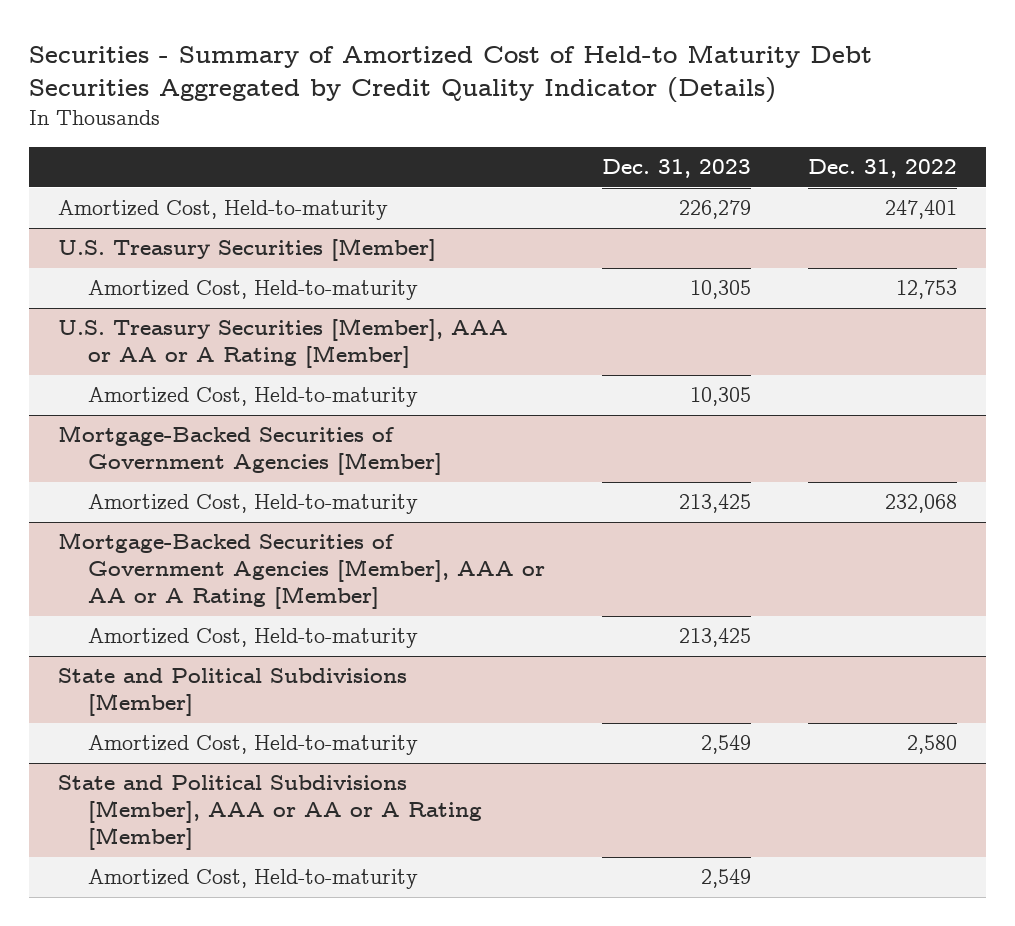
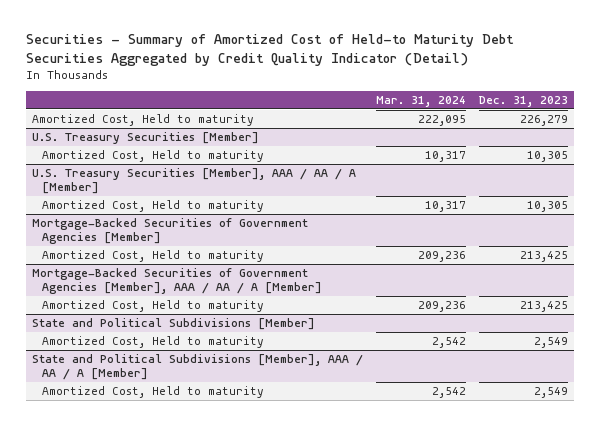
[29,44,873,104] Securities - Summary of Amortized Cost of Held-to Maturity Debt Securities Aggregated by Credit Quality Indicator (Details) -> [25,34,514,66] Securities - Summary of Amortized Cost of Held-to Maturity Debt Securities Aggregated by Credit Quality Indicator (Detail)
[808,159,958,179] Dec. 31, 2022 -> none
none -> [375,95,466,107] Mar. 31, 2024
[57,200,388,221] Amortized Cost, Held-to-maturity -> [31,113,254,126] Amortized Cost, Held to maturity
[88,280,419,301] Amortized Cost, Held-to-maturity -> [41,149,264,162] Amortized Cost, Held to maturity
[57,318,508,369] U.S. Treasury Securities [Member], AAA or AA or A Rating [Member] -> [31,167,356,195] U.S. Treasury Securities [Member], AAA / AA / A [Member]
[88,387,419,408] Amortized Cost, Held-to-maturity -> [41,199,264,212] Amortized Cost, Held to maturity
[88,494,419,515] Amortized Cost, Held-to-maturity -> [41,249,264,262] Amortized Cost, Held to maturity
[57,532,546,610] Mortgage-Backed Securities of Government Agencies [Member], AAA or AA or A Rating [Member] -> [31,267,322,295] Mortgage-Backed Securities of Government Agencies [Member], AAA / AA / A [Member]
[88,628,419,649] Amortized Cost, Held-to-maturity -> [41,299,264,312] Amortized Cost, Held to maturity
[88,735,419,756] Amortized Cost, Held-to-maturity -> [41,335,264,348] Amortized Cost, Held to maturity
[57,775,483,851] State and Political Subdivisions [Member], AAA or AA or A Rating [Member] -> [31,353,363,381] State and Political Subdivisions [Member], AAA / AA / A [Member]
[88,869,419,890] Amortized Cost, Held-to-maturity -> [41,385,264,398] Amortized Cost, Held to maturity

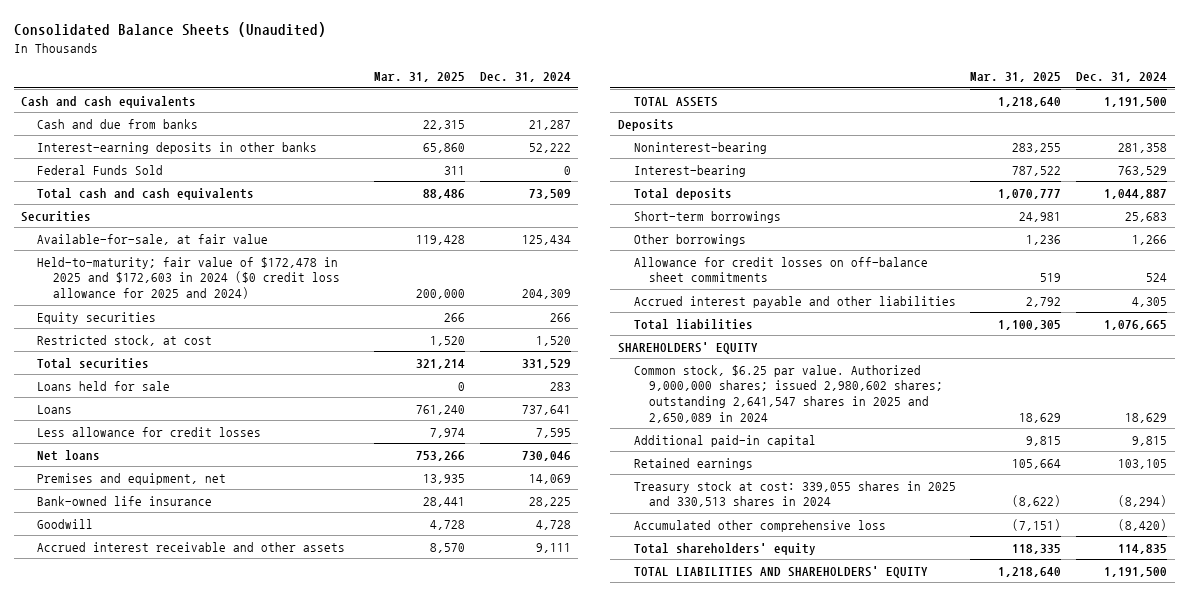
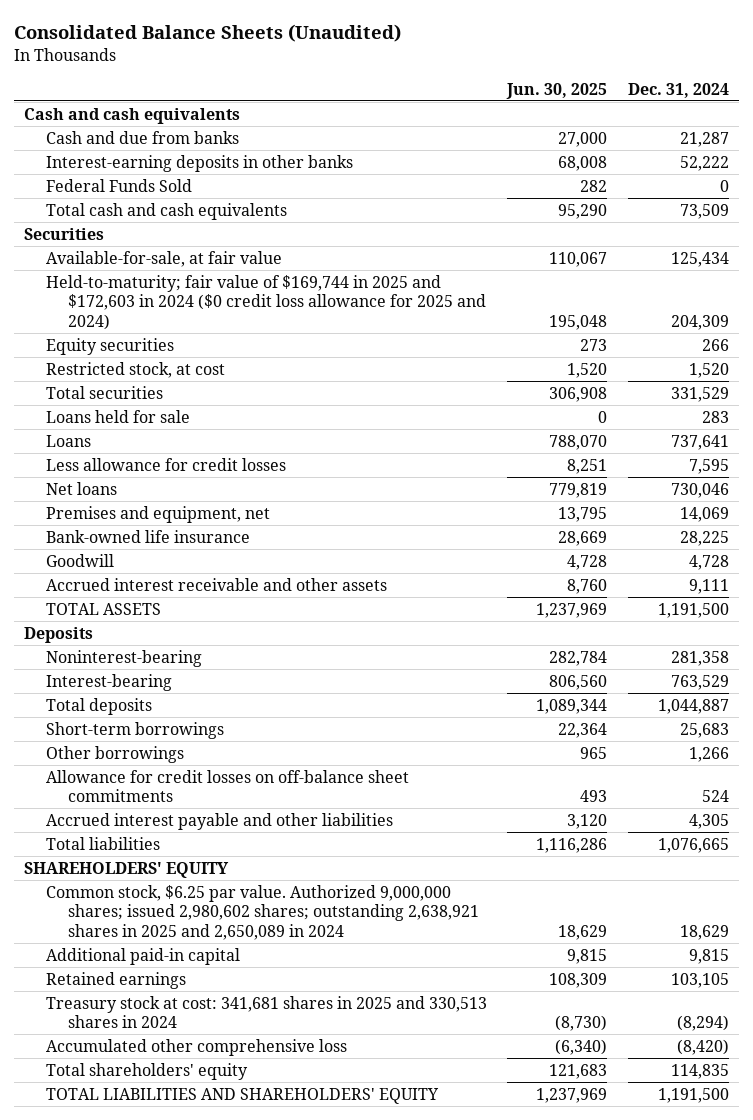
[373,72,465,83] Mar. 31, 2025 -> none
none -> [506,82,608,99] Jun. 30, 2025
[37,256,340,299] Held-to-maturity; fair value of $172,478 in 2025 and $172,603 in 2024 ($0 credit loss allowance for 2025 and 2024) -> [46,274,487,330] Held-to-maturity; fair value of $169,744 in 2025 and $172,603 in 2024 ($0 credit loss allowance for 2025 and 2024)
[633,364,944,423] Common stock, $6.25 par value. Authorized 9,000,000 shares; issued 2,980,602 shares; outstanding 2,641,547 shares in 2025 and 2,650,089 in 2024 -> [46,884,480,940] Common stock, $6.25 par value. Authorized 9,000,000 shares; issued 2,980,602 shares; outstanding 2,638,921 shares in 2025 and 2,650,089 in 2024
[633,480,956,508] Treasury stock at cost: 339,055 shares in 2025 and 330,513 shares in 2024 -> [46,995,488,1029] Treasury stock at cost: 341,681 shares in 2025 and 330,513 shares in 2024

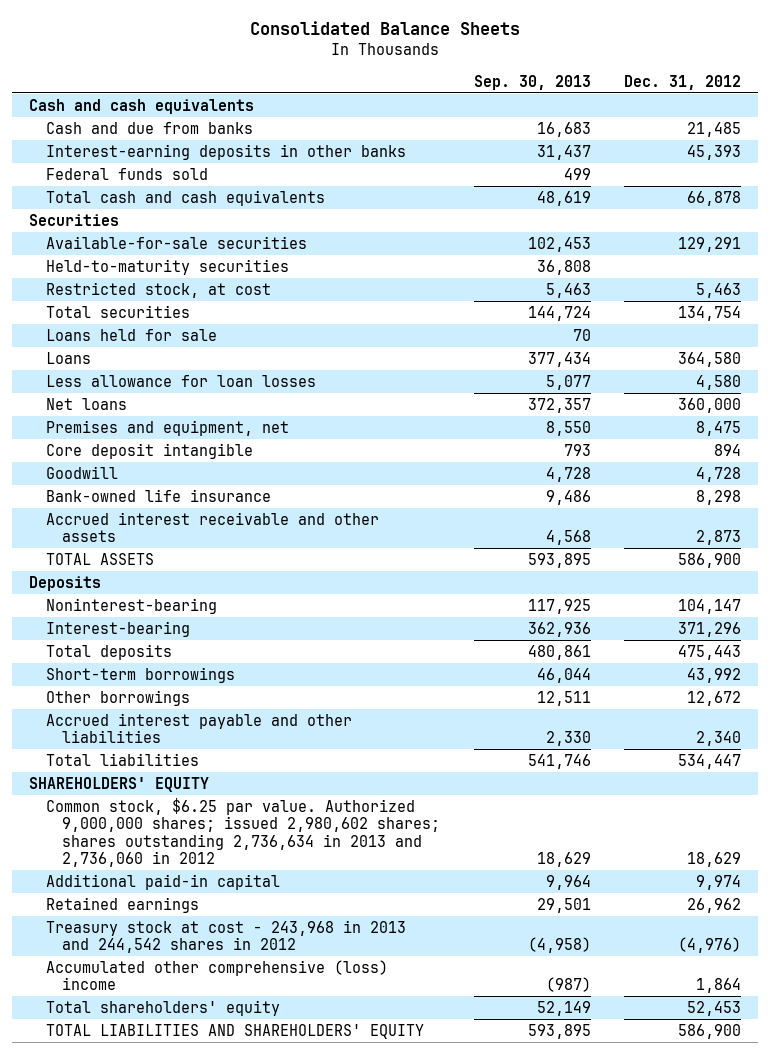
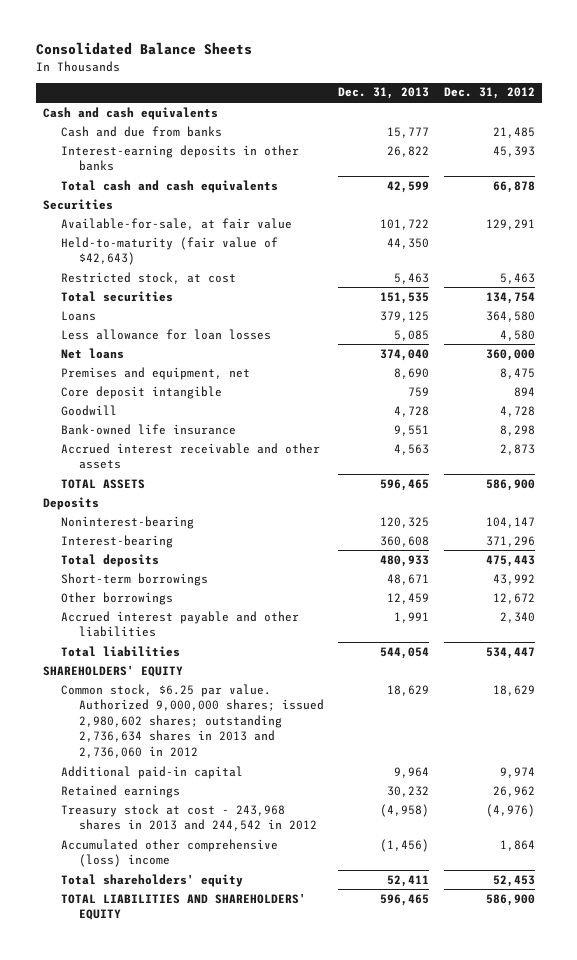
[473,74,591,90] Sep. 30, 2013 -> none
none -> [338,87,430,100] Dec. 31, 2013
[45,167,208,180] Federal funds sold -> none
[45,235,307,249] Available-for-sale securities -> [60,217,292,230] Available-for-sale, at fair value
[45,258,289,275] Held-to-maturity securities -> [60,236,278,266] Held-to-maturity (fair value of $42,643)
[45,328,217,341] Loans held for sale -> none
[45,797,441,868] Common stock, $6.25 par value. Authorized 9,000,000 shares; issued 2,980,602 shares; shares outstanding 2,736,634 in 2013 and 2,736,060 in 2012 -> [60,683,325,759] Common stock, $6.25 par value. Authorized 9,000,000 shares; issued 2,980,602 shares; outstanding 2,736,634 shares in 2013 and 2,736,060 in 2012
[45,919,406,954] Treasury stock at cost - 243,968 in 2013 and 244,542 shares in 2012 -> [60,803,318,832] Treasury stock at cost - 243,968 shares in 2013 and 244,542 in 2012

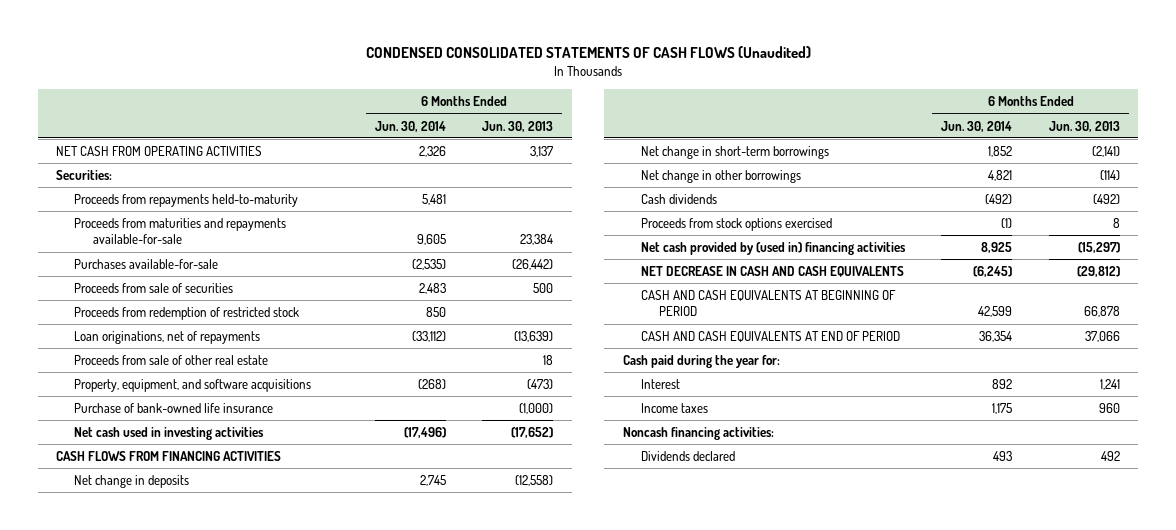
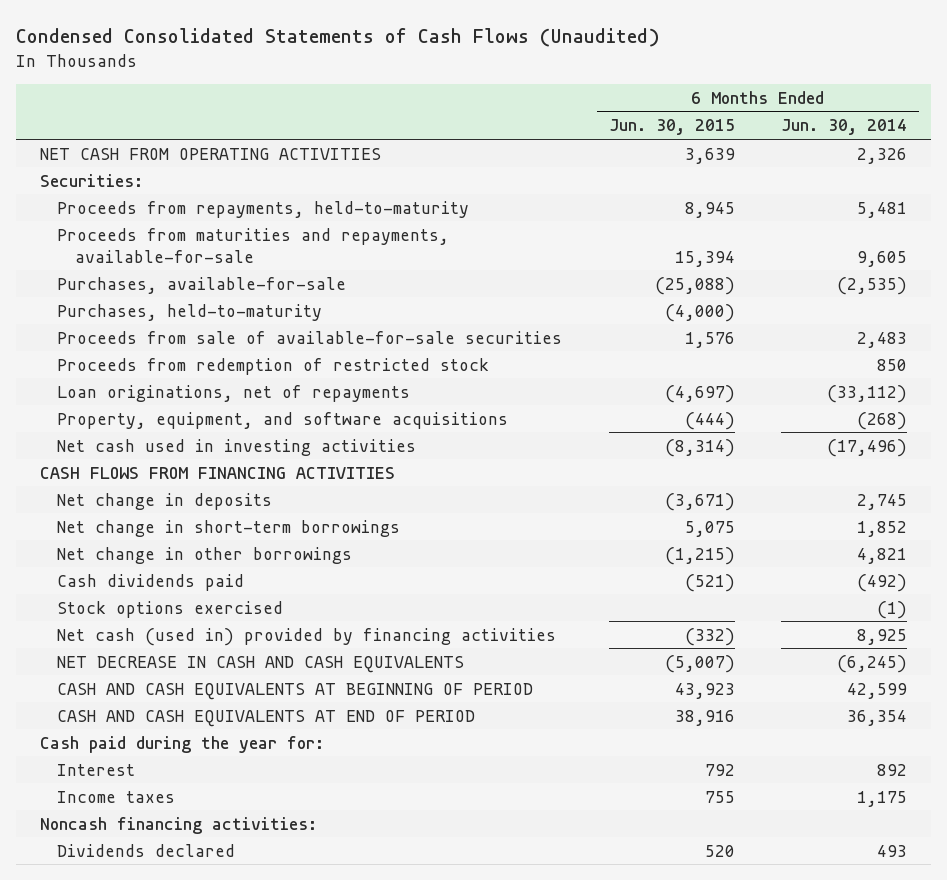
[365,46,811,59] CONDENSED CONSOLIDATED STATEMENTS OF CASH FLOWS (Unaudited) -> [16,28,661,48] Condensed Consolidated Statements of Cash Flows (Unaudited)
[482,120,554,132] Jun. 30, 2013 -> none
none -> [608,119,735,136] Jun. 30, 2015
[74,193,299,207] Proceeds from repayments held-to-maturity -> [57,200,470,218] Proceeds from repayments, held-to-maturity
[74,217,287,245] Proceeds from maturities and repayments available-for-sale -> [57,227,450,263] Proceeds from maturities and repayments, available-for-sale
[74,258,219,269] Purchases available-for-sale -> [57,276,347,294] Purchases, available-for-sale
none -> [57,303,323,321] Purchases, held-to-maturity
[74,282,234,293] Proceeds from sale of securities -> [57,330,563,344] Proceeds from sale of available-for-sale securities
[74,354,269,365] Proceeds from sale of other real estate -> none
[74,402,274,413] Purchase of bank-owned life insurance -> none
[640,193,717,204] Cash dividends -> [57,573,245,591] Cash dividends paid
[640,217,832,231] Proceeds from stock options exercised -> [57,600,284,618] Stock options exercised
[640,241,906,255] Net cash provided by (used in) financing activities -> [57,627,557,646] Net cash (used in) provided by financing activities

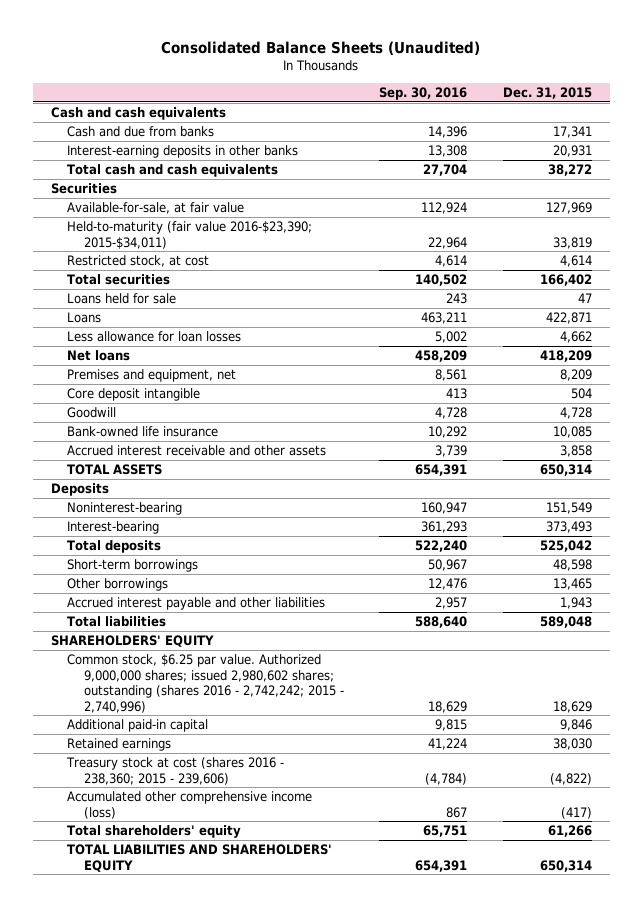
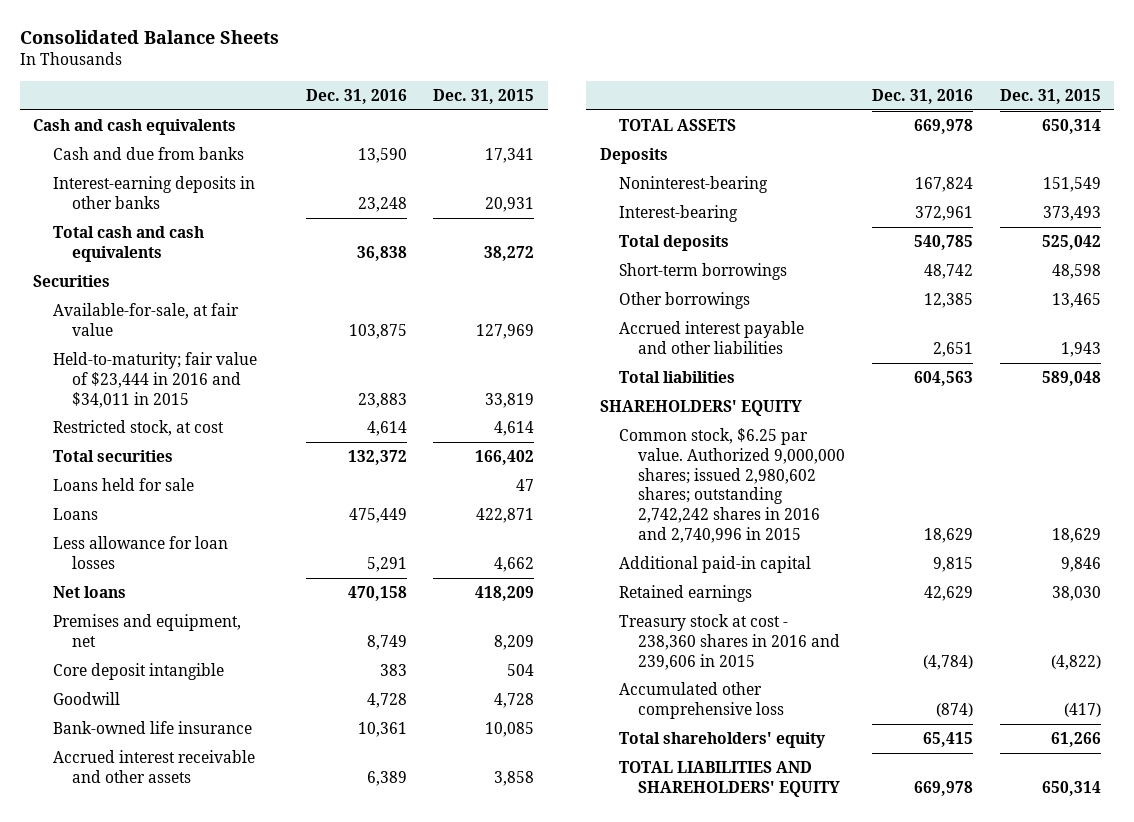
[161,40,481,55] Consolidated Balance Sheets (Unaudited) -> [20,30,280,45] Consolidated Balance Sheets
[379,86,468,100] Sep. 30, 2016 -> none
none -> [305,88,407,104] Dec. 31, 2016
[67,221,313,249] Held-to-maturity (fair value 2016-$23,390; 2015-$34,011) -> [52,352,257,408] Held-to-maturity; fair value of $23,444 in 2016 and $34,011 in 2015
[67,654,344,713] Common stock, $6.25 par value. Authorized 9,000,000 shares; issued 2,980,602 shares; outstanding (shares 2016 - 2,742,242; 2015 - 2,740,996) -> [619,428,846,543] Common stock, $6.25 par value. Authorized 9,000,000 shares; issued 2,980,602 shares; outstanding 2,742,242 shares in 2016 and 2,740,996 in 2015
[66,757,285,785] Treasury stock at cost (shares 2016 - 238,360; 2015 - 239,606) -> [619,614,841,670] Treasury stock at cost - 238,360 shares in 2016 and 239,606 in 2015
[67,791,313,819] Accumulated other comprehensive income (loss) -> [619,682,785,719] Accumulated other comprehensive loss

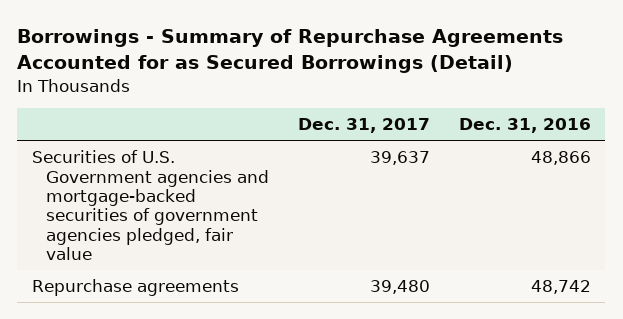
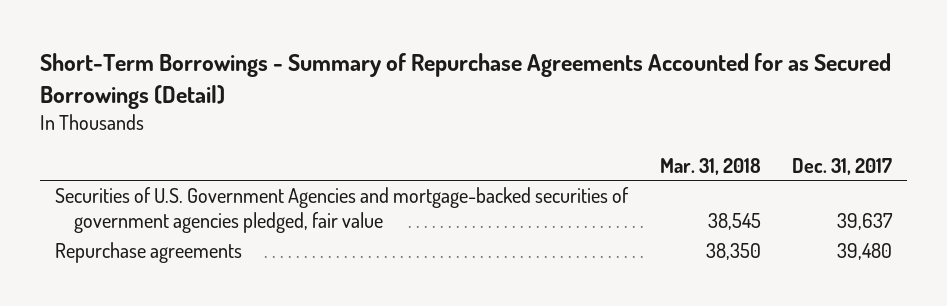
[17,29,564,74] Borrowings - Summary of Repurchase Agreements Accounted for as Secured Borrowings (Detail) -> [39,53,891,109] Short-Term Borrowings - Summary of Repurchase Agreements Accounted for as Secured Borrowings (Detail)
[458,118,591,134] Dec. 31, 2016 -> none
none -> [659,157,761,175] Mar. 31, 2018
[31,150,269,261] Securities of U.S. Government agencies and mortgage-backed securities of government agencies pledged, fair value -> [55,187,630,233] Securities of U.S. Government Agencies and mortgage-backed securities of government agencies pledged, fair value

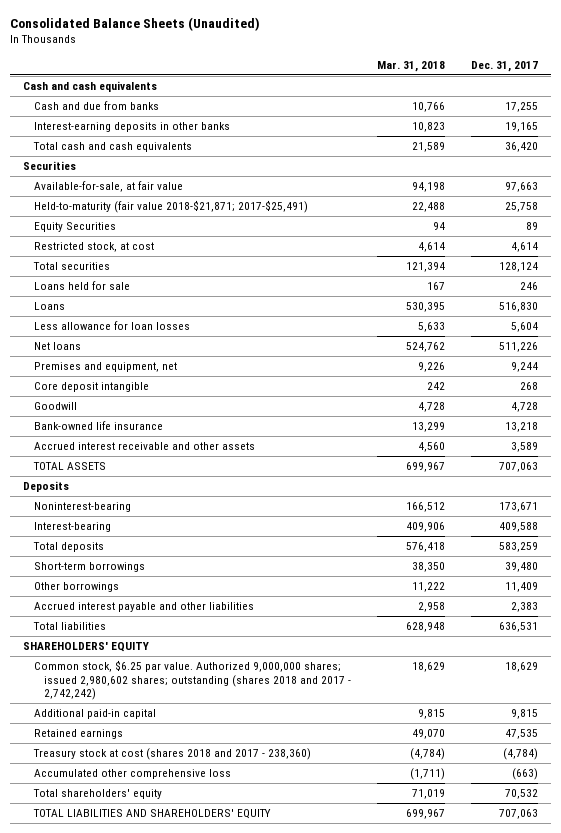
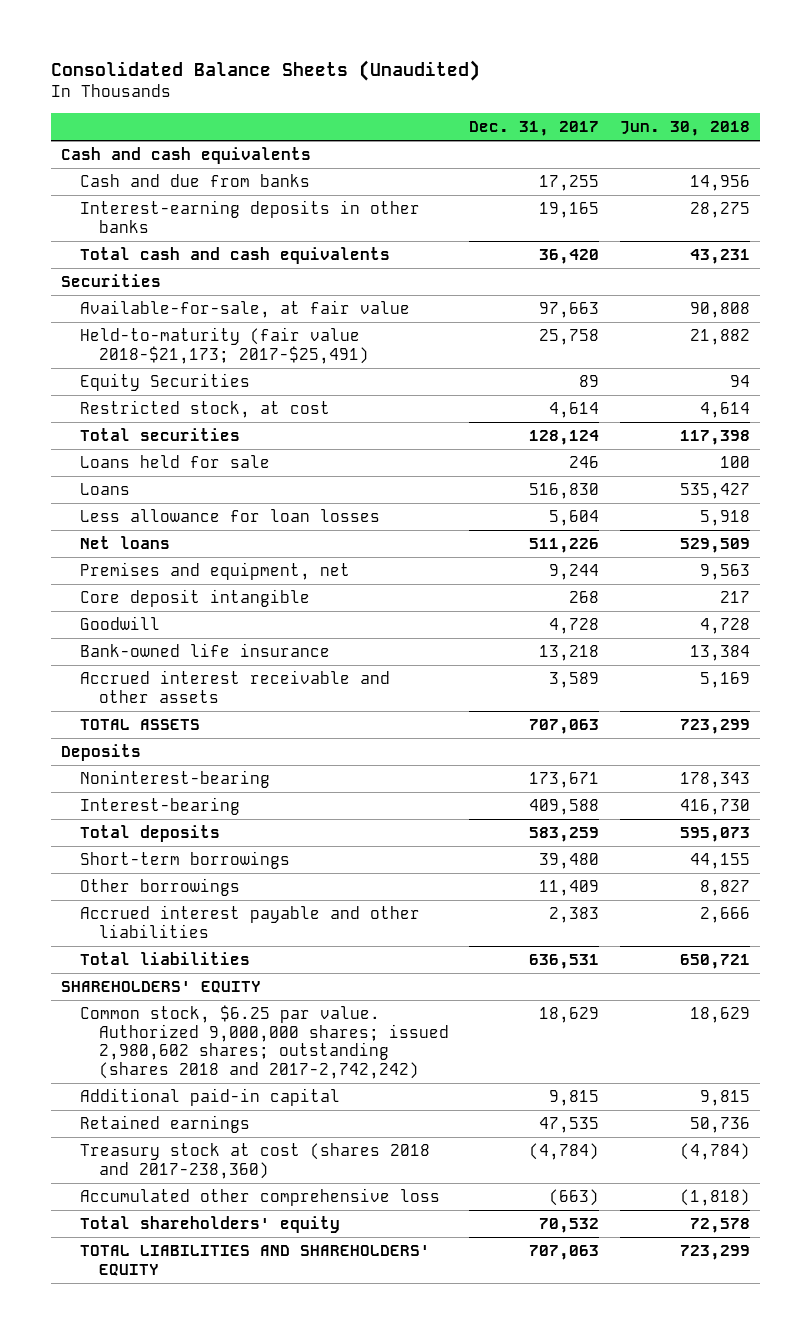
[377,60,446,72] Mar. 31, 2018 -> none
none -> [619,121,750,137] Jun. 30, 2018
[33,200,308,214] Held-to-maturity (fair value 2018-$21,871; 2017-$25,491) -> [80,327,369,364] Held-to-maturity (fair value 2018-$21,173; 2017-$25,491)
[33,660,352,701] Common stock, $6.25 par value. Authorized 9,000,000 shares; issued 2,980,602 shares; outstanding (shares 2018 and 2017 - 2,742,242) -> [80,1005,449,1079] Common stock, $6.25 par value. Authorized 9,000,000 shares; issued 2,980,602 shares; outstanding (shares 2018 and 2017-2,742,242)
[32,748,311,761] Treasury stock at cost (shares 2018 and 2017 - 238,360) -> [80,1143,431,1179] Treasury stock at cost (shares 2018 and 2017-238,360)

